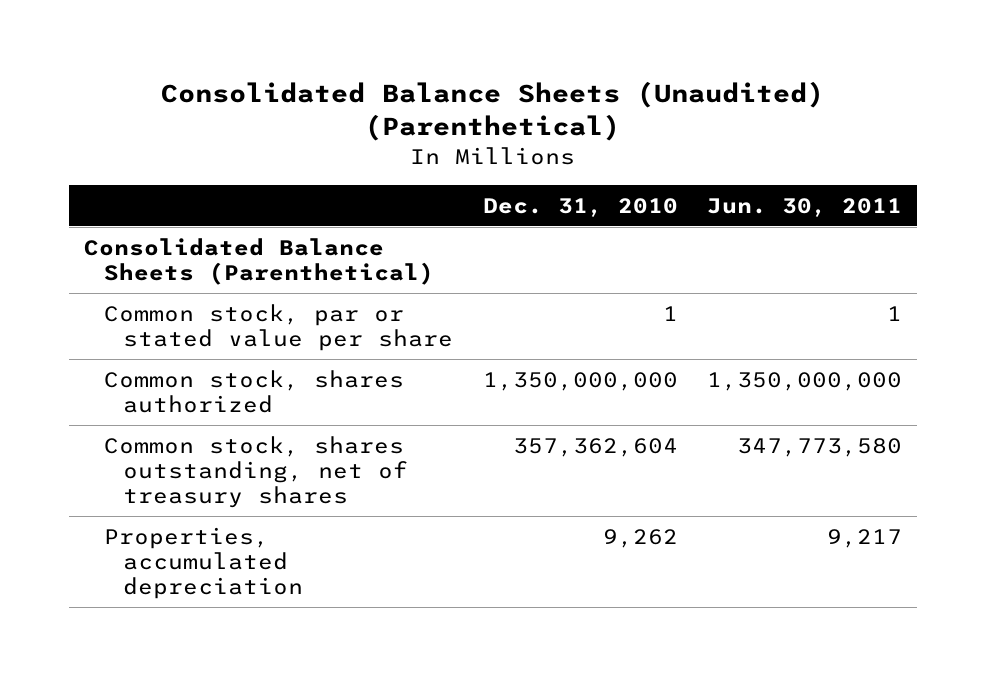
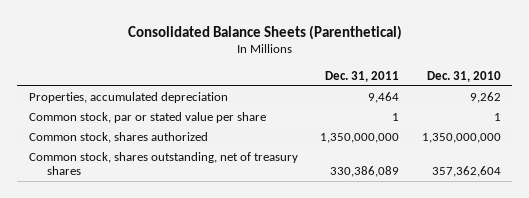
[161,81,825,142] Consolidated Balance Sheets (Unaudited) (Parenthetical) -> [127,24,402,40] Consolidated Balance Sheets (Parenthetical)
[707,197,903,217] Jun. 30, 2011 -> none
none -> [325,70,400,82] Dec. 31, 2011
[84,237,434,285] Consolidated Balance Sheets (Parenthetical) -> none
[103,526,304,599] Properties, accumulated depreciation -> [28,92,228,104] Properties, accumulated depreciation

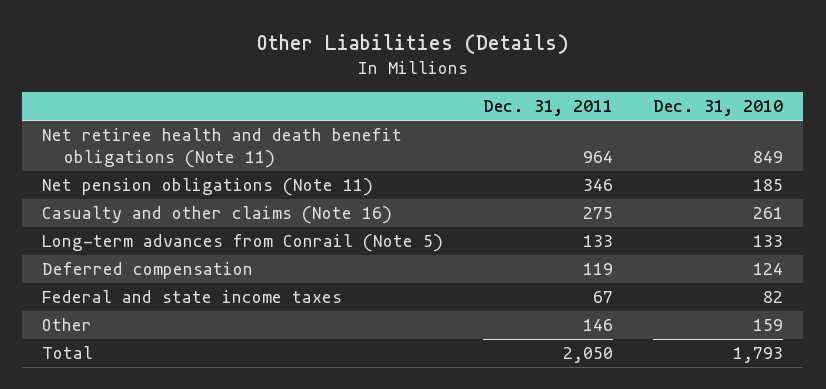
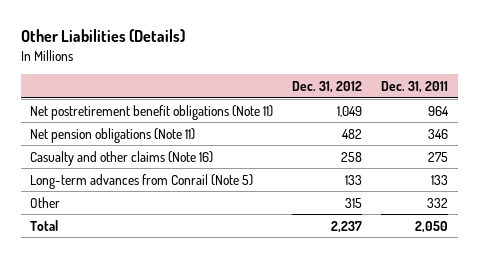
[653,100,784,117] Dec. 31, 2010 -> none
none -> [292,81,363,94] Dec. 31, 2012
[42,128,403,168] Net retiree health and death benefit obligations (Note 11) -> [30,104,274,120] Net postretirement benefit obligations (Note 11)
[42,262,254,280] Deferred compensation -> none
[42,290,343,304] Federal and state income taxes -> none
[583,319,614,332] 146 -> [427,197,449,208] 332

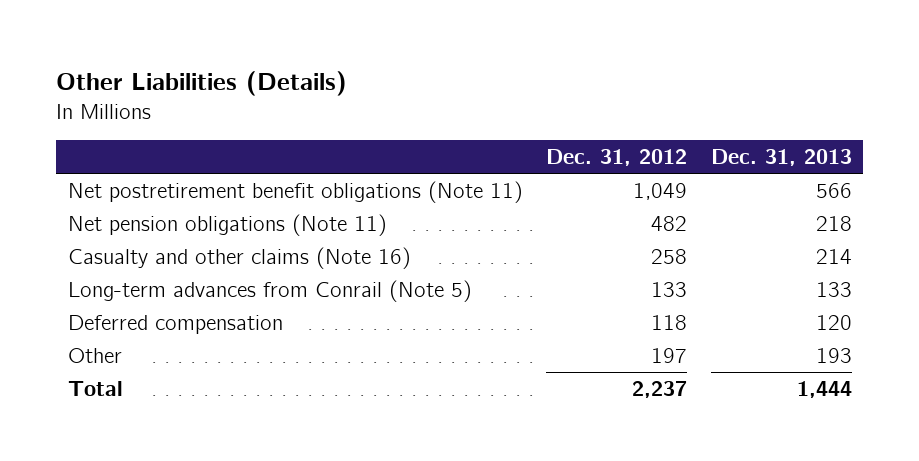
[381,81,449,94] Dec. 31, 2011 -> none
none -> [710,149,852,167] Dec. 31, 2013
none -> [67,314,283,334] Deferred compensation
[345,197,363,208] 315 -> [651,347,688,363] 197

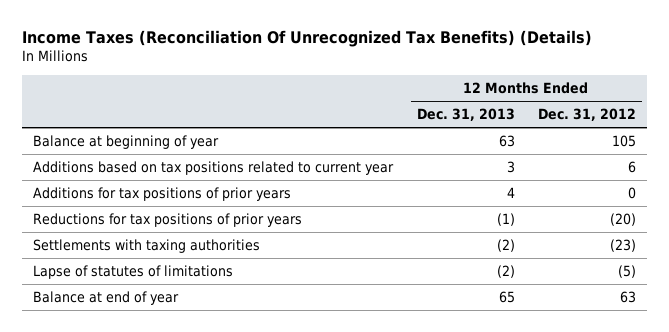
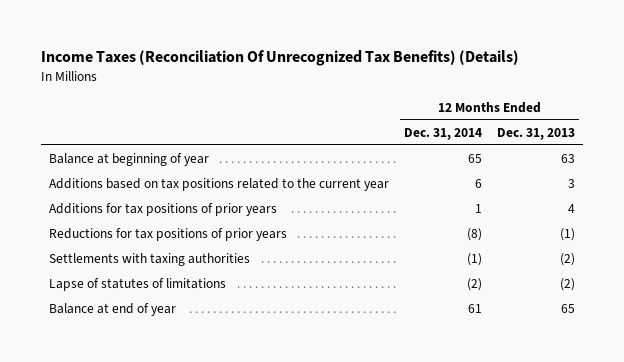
[537,108,636,122] Dec. 31, 2012 -> none
none -> [403,127,482,140] Dec. 31, 2014
[33,161,395,176] Additions based on tax positions related to current year -> [48,178,389,192] Additions based on tax positions related to the current year

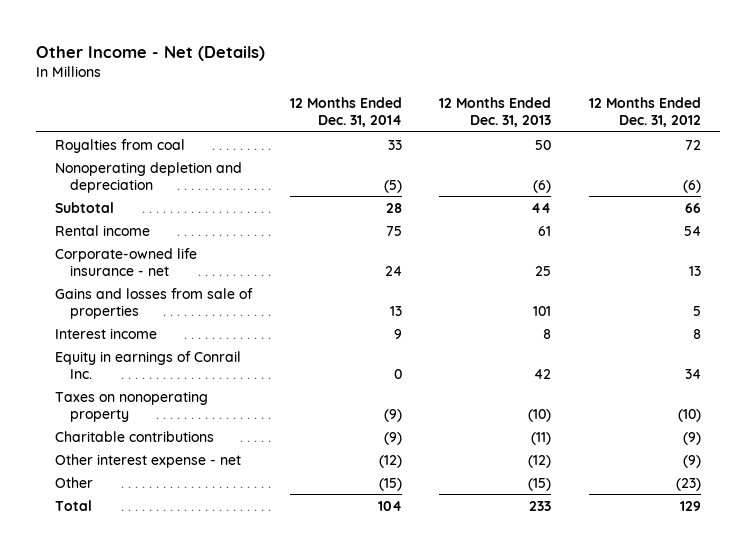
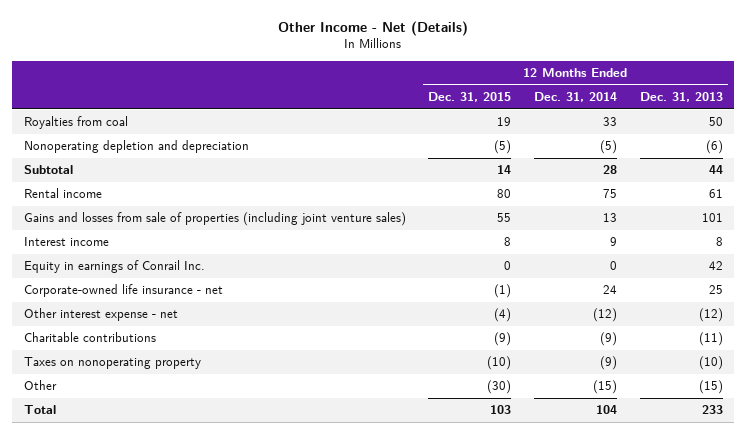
[588,97,701,128] 12 Months Ended Dec. 31, 2012 -> none
none -> [428,92,512,103] Dec. 31, 2015
[54,287,253,319] Gains and losses from sale of properties -> [23,212,406,227] Gains and losses from sale of properties (including joint venture sales)
[54,247,197,276] Corporate-owned life insurance - net -> [23,284,223,298] Corporate-owned life insurance - net
[54,430,214,442] Charitable contributions -> [23,332,156,343] Charitable contributions
[54,390,208,422] Taxes on nonoperating property -> [23,357,201,370] Taxes on nonoperating property

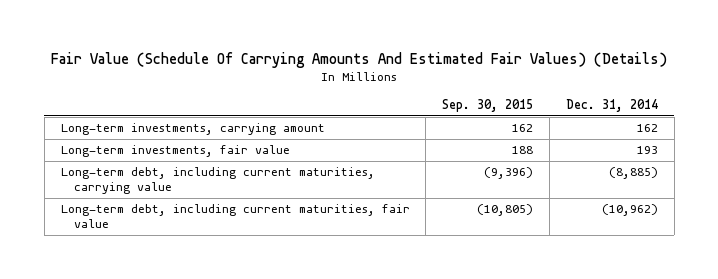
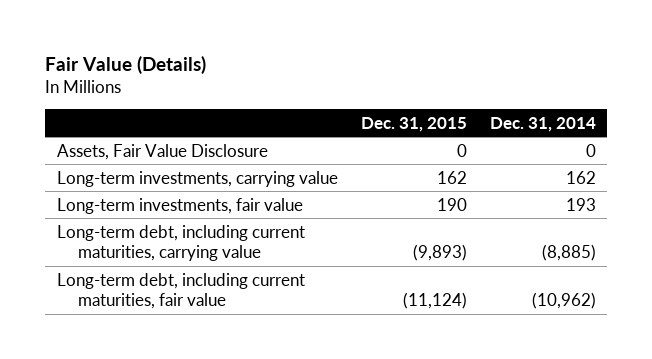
[51,51,668,68] Fair Value (Schedule Of Carrying Amounts And Estimated Fair Values) (Details) -> [45,55,207,74] Fair Value (Details)
[442,98,534,112] Sep. 30, 2015 -> none
none -> [360,116,467,132] Dec. 31, 2015
none -> [56,143,268,160] Assets, Fair Value Disclosure
[60,123,325,136] Long-term investments, carrying amount -> [56,170,338,187] Long-term investments, carrying value

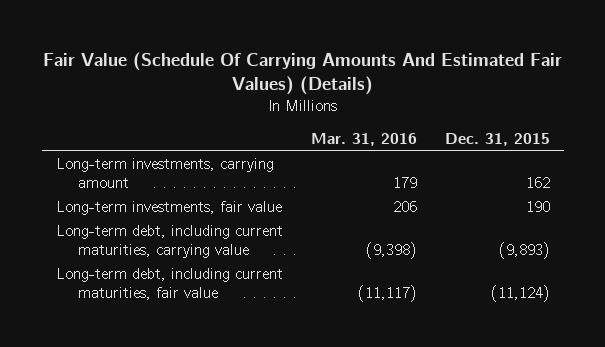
[45,55,207,74] Fair Value (Details) -> [42,51,562,96] Fair Value (Schedule Of Carrying Amounts And Estimated Fair Values) (Details)
[489,116,596,132] Dec. 31, 2014 -> none
none -> [310,133,417,147] Mar. 31, 2016
[56,143,268,160] Assets, Fair Value Disclosure -> none
[56,170,338,187] Long-term investments, carrying value -> [55,158,274,189] Long-term investments, carrying amount

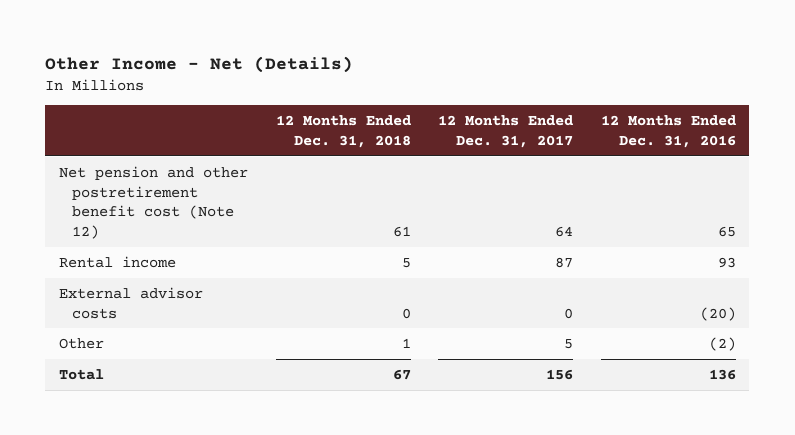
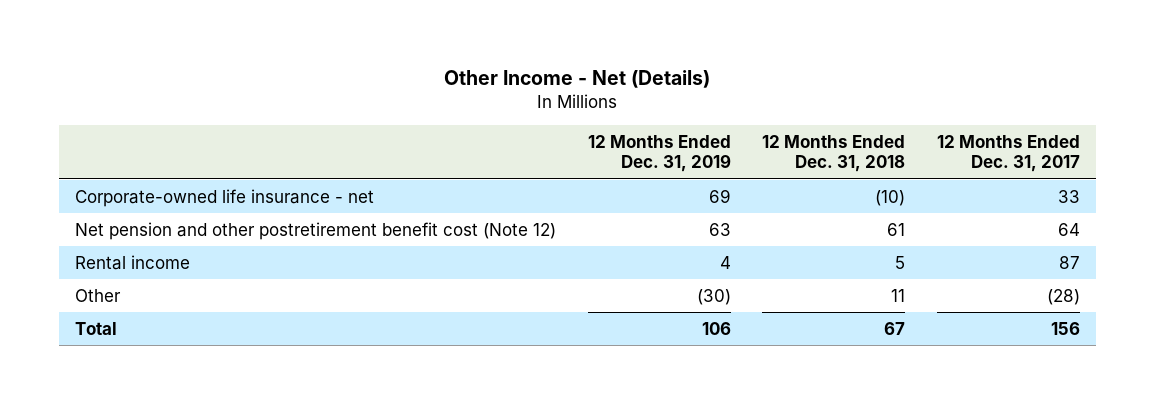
[600,115,736,149] 12 Months Ended Dec. 31, 2016 -> none
none -> [587,134,731,173] 12 Months Ended Dec. 31, 2019
none -> [74,188,374,207] Corporate-owned life insurance - net
[58,286,203,319] External advisor costs -> none
[401,337,411,348] 1 -> [891,288,906,302] 11
[564,338,574,349] 5 -> [1047,288,1081,305] (28)

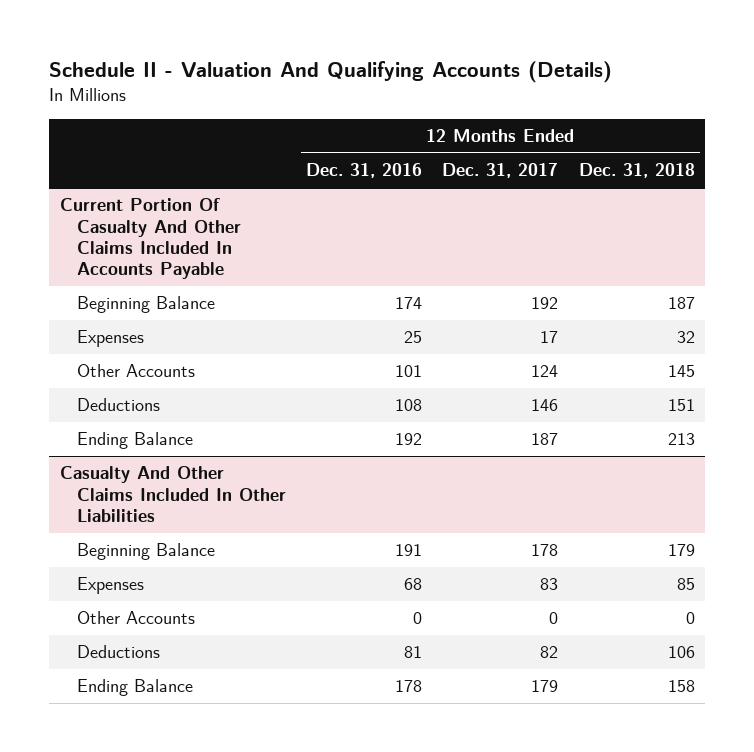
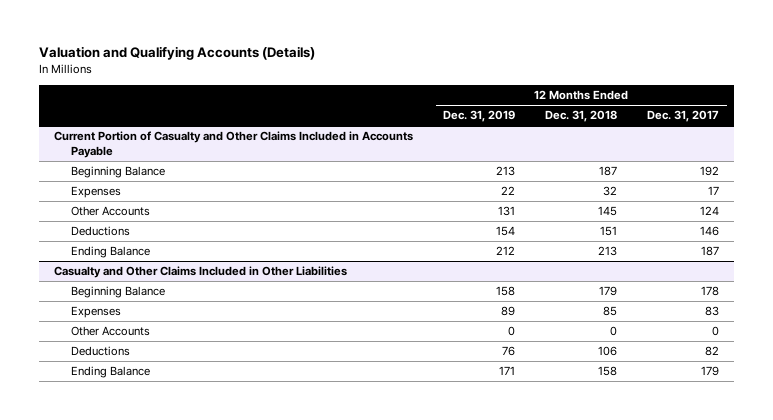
[49,60,613,83] Schedule II - Valuation And Qualifying Accounts (Details) -> [39,46,316,61] Valuation and Qualifying Accounts (Details)
[306,163,423,179] Dec. 31, 2016 -> none
none -> [443,110,516,123] Dec. 31, 2019
[59,198,241,280] Current Portion Of Casualty And Other Claims Included In Accounts Payable -> [54,131,414,159] Current Portion of Casualty and Other Claims Included in Accounts Payable
[59,466,286,522] Casualty And Other Claims Included In Other Liabilities -> [54,266,348,279] Casualty and Other Claims Included in Other Liabilities

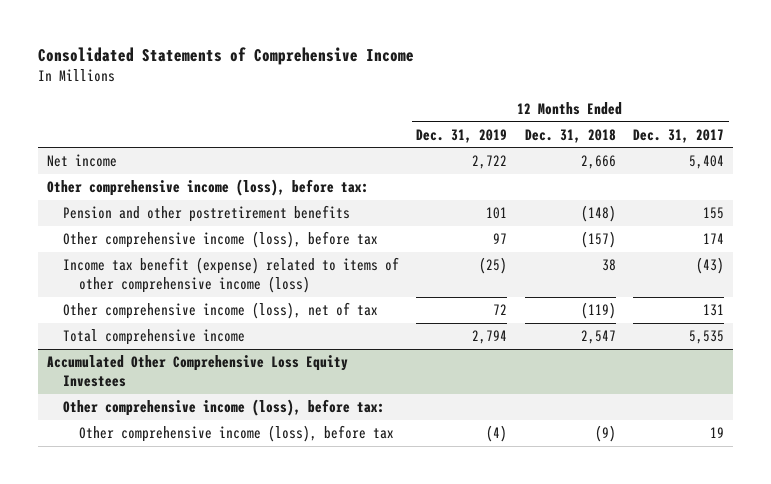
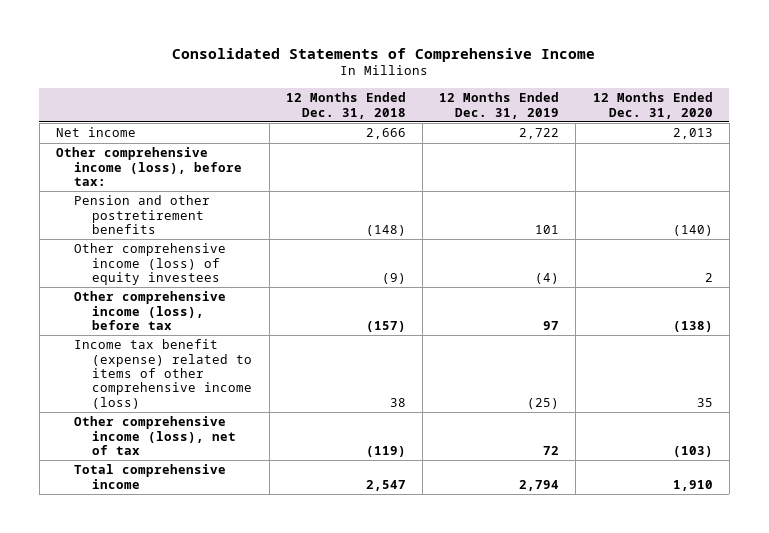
[633,128,725,143] Dec. 31, 2017 -> none
none -> [592,92,713,119] 12 Months Ended Dec. 31, 2020
none -> [74,243,227,286] Other comprehensive income (loss) of equity investees
[46,354,348,387] Accumulated Other Comprehensive Loss Equity Investees -> none
[62,398,385,416] Other comprehensive income (loss), before tax: -> none
[79,424,395,442] Other comprehensive income (loss), before tax -> none

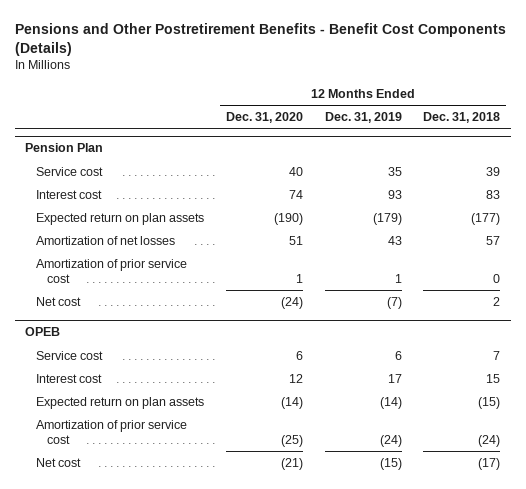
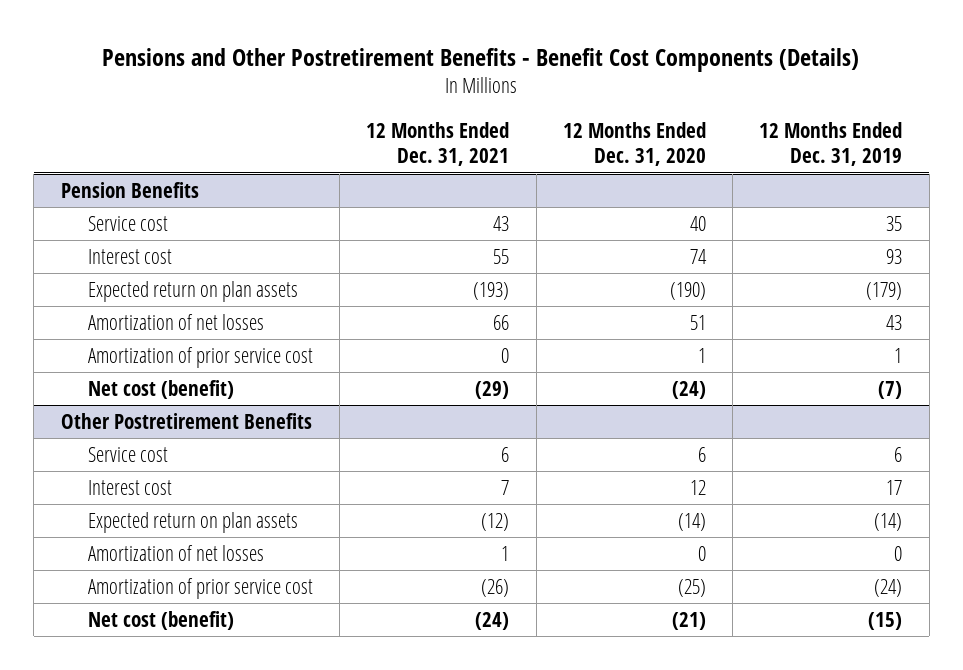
[423,111,501,123] Dec. 31, 2018 -> none
none -> [366,121,510,167] 12 Months Ended Dec. 31, 2021
[25,143,104,153] Pension Plan -> [60,181,199,198] Pension Benefits
[36,296,82,306] Net cost -> [87,379,234,399] Net cost (benefit)
[25,327,61,337] OPEB -> [60,412,312,429] Other Postretirement Benefits
none -> [87,544,264,561] Amortization of net losses
[36,457,82,467] Net cost -> [87,610,234,630] Net cost (benefit)

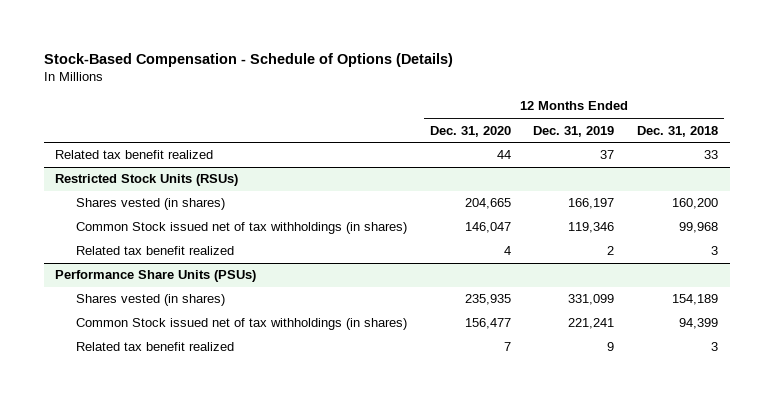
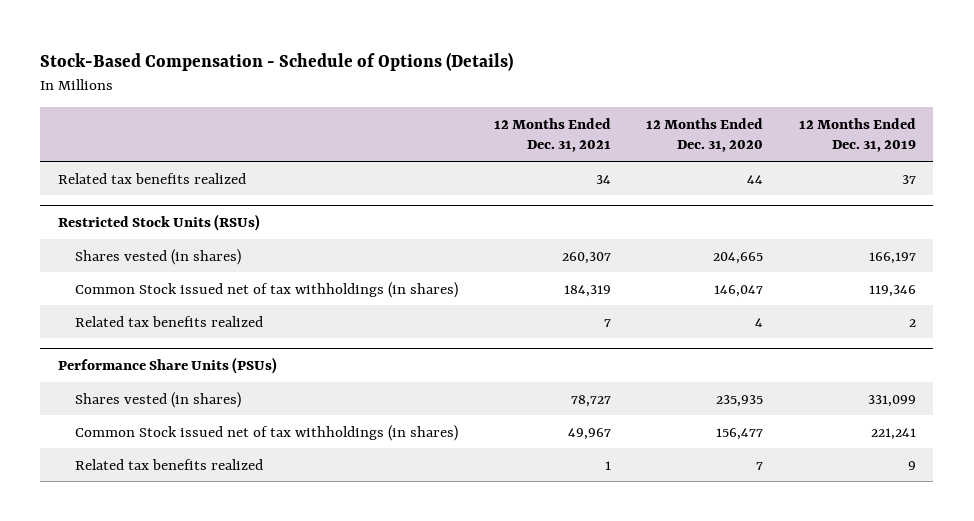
[637,125,719,137] Dec. 31, 2018 -> none
none -> [493,117,611,153] 12 Months Ended Dec. 31, 2021
[55,150,214,160] Related tax benefit realized -> [58,172,247,184] Related tax benefits realized
[75,246,234,256] Related tax benefit realized -> [75,315,264,327] Related tax benefits realized
[75,342,234,352] Related tax benefit realized -> [75,458,264,470] Related tax benefits realized

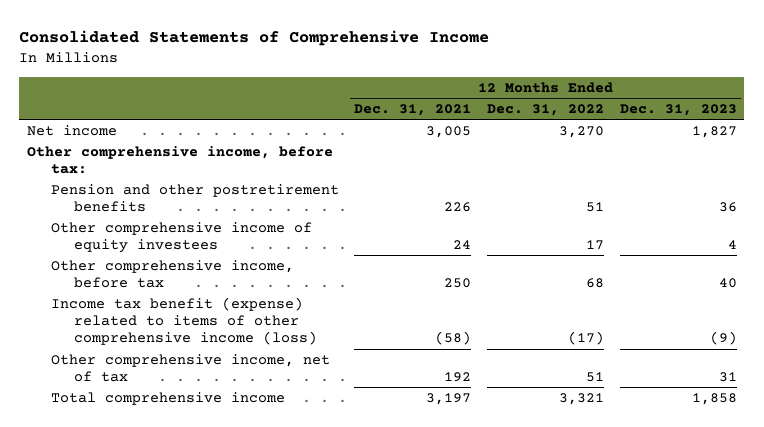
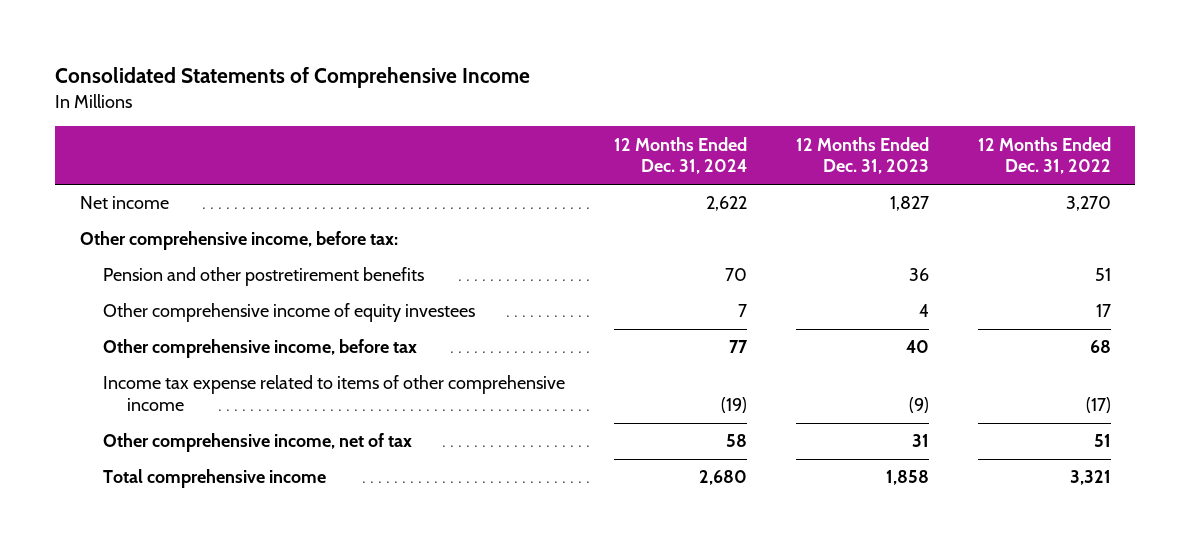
[354,104,472,117] Dec. 31, 2021 -> none
none -> [614,136,748,175] 12 Months Ended Dec. 31, 2024
[50,296,318,346] Income tax benefit (expense) related to items of other comprehensive income (loss) -> [103,375,566,412] Income tax expense related to items of other comprehensive income

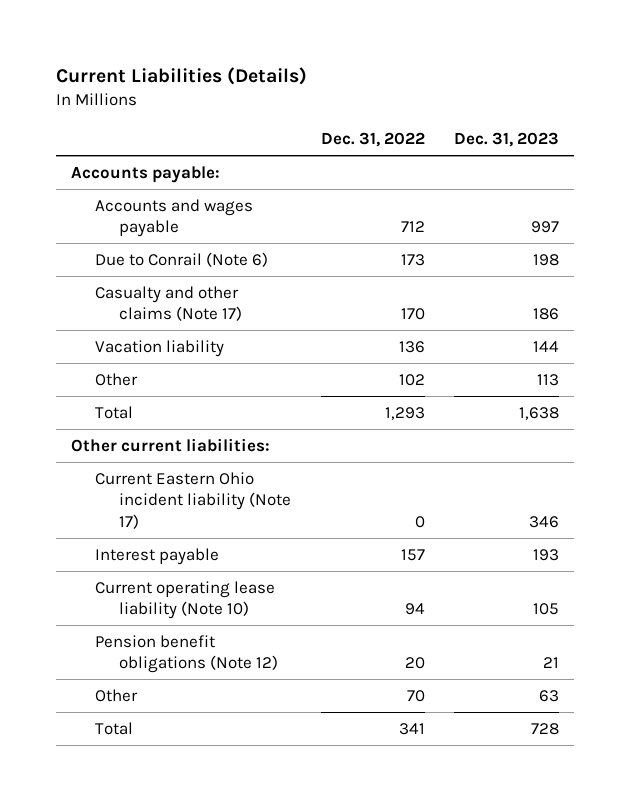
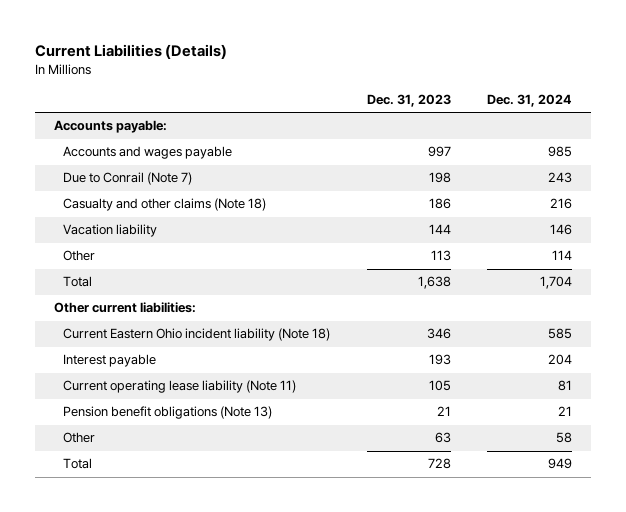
[320,132,425,148] Dec. 31, 2022 -> none
none -> [487,94,573,108] Dec. 31, 2024
[94,251,268,267] Due to Conrail (Note 6) -> [63,172,193,186] Due to Conrail (Note 7)
[94,285,242,322] Casualty and other claims (Note 17) -> [63,198,267,212] Casualty and other claims (Note 18)
[94,471,291,530] Current Eastern Ohio incident liability (Note 17) -> [63,328,331,342] Current Eastern Ohio incident liability (Note 18)
[94,580,275,620] Current operating lease liability (Note 10) -> [63,380,297,394] Current operating lease liability (Note 11)
[94,634,278,674] Pension benefit obligations (Note 12) -> [63,406,273,420] Pension benefit obligations (Note 13)

